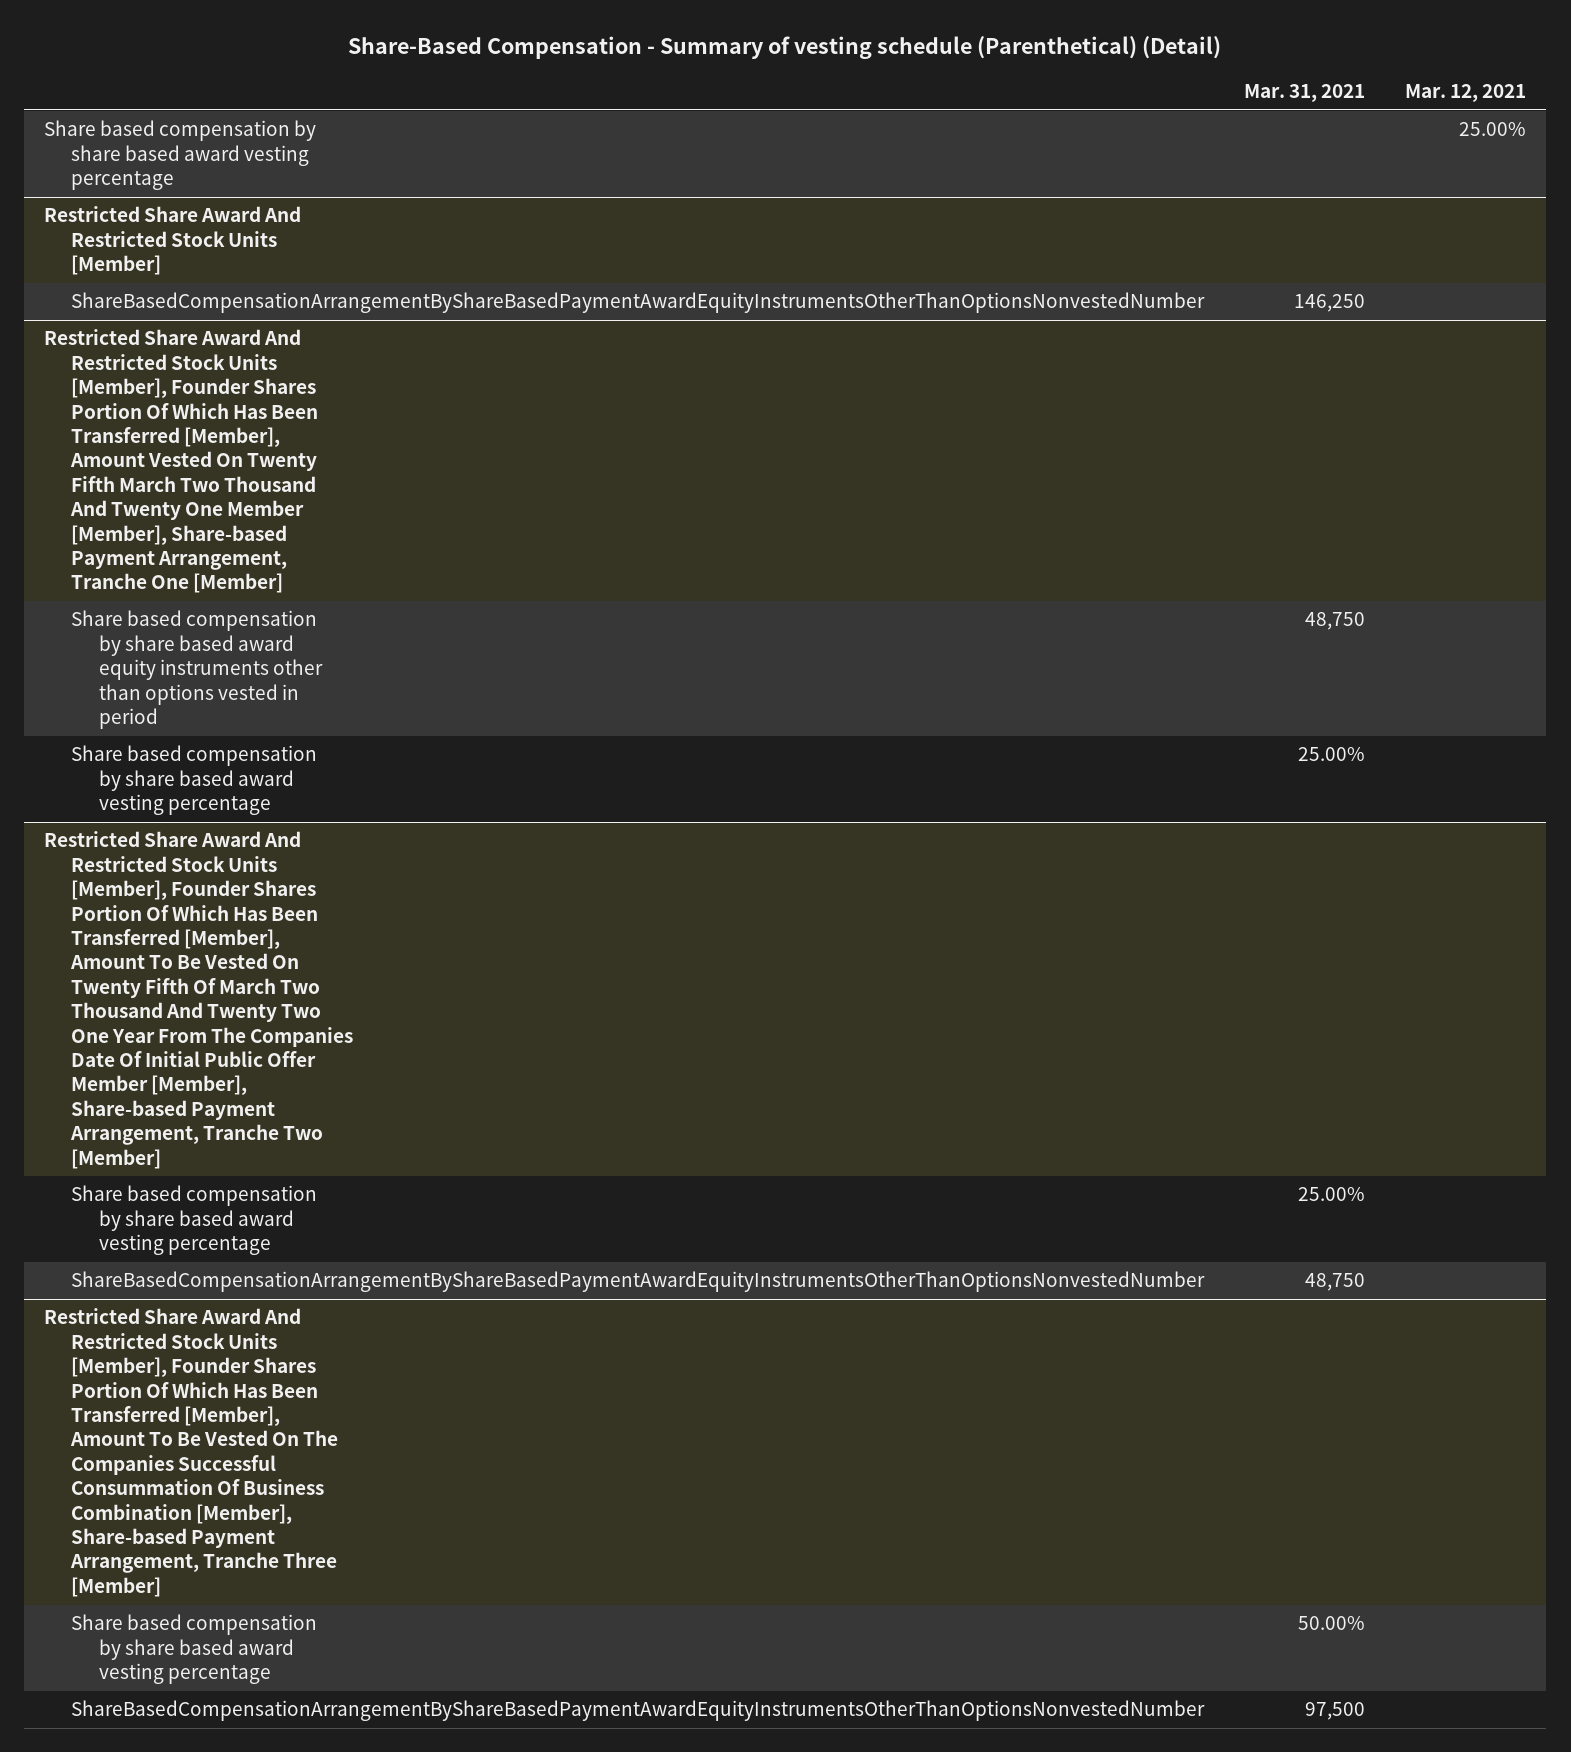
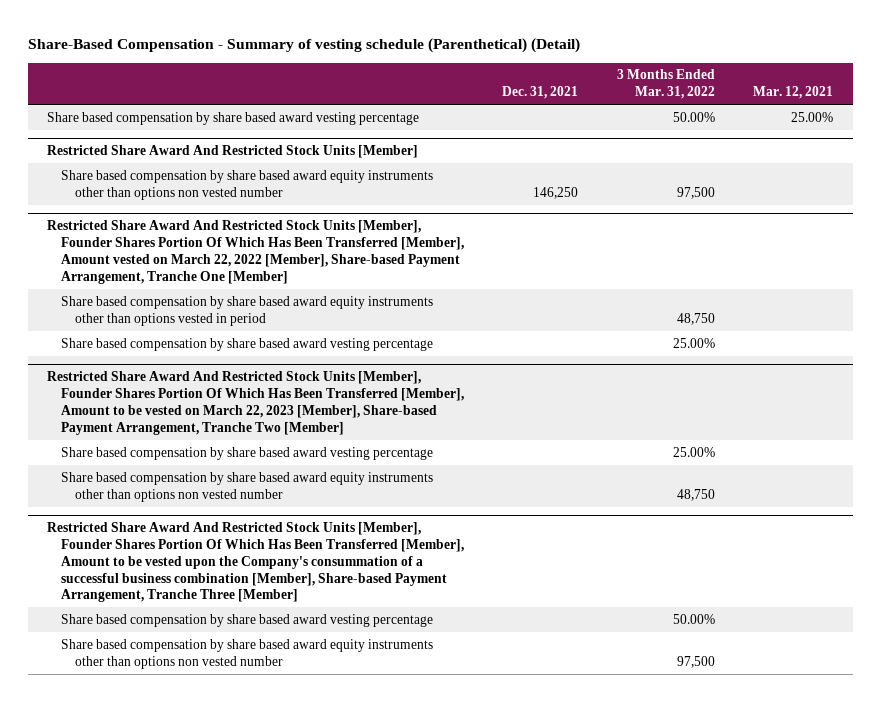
[1244,83,1366,102] Mar. 31, 2021 -> none
none -> [502,86,579,100] Dec. 31, 2021
none -> [616,69,715,100] 3 Months Ended Mar. 31, 2022
[71,292,1206,314] ShareBasedCompensationArrangementByShareBasedPaymentAwardEquityInstrumentsOtherThanOptionsNonvestedNumber -> [61,169,434,200] Share based compensation by share based award equity instruments other than options non vested number
[44,329,319,594] Restricted Share Award And Restricted Stock Units [Member], Founder Shares Portion Of Which Has Been Transferred [Member], Amount Vested On Twenty Fifth March Two Thousand And Twenty One Member [Member], Share-based Payment Arrangement, Tranche One [Member] -> [47,220,465,284] Restricted Share Award And Restricted Stock Units [Member], Founder Shares Portion Of Which Has Been Transferred [Member], Amount vested on March 22, 2022 [Member], Share-based Payment Arrangement, Tranche One [Member]
[44,831,354,1169] Restricted Share Award And Restricted Stock Units [Member], Founder Shares Portion Of Which Has Been Transferred [Member], Amount To Be Vested On Twenty Fifth Of March Two Thousand And Twenty Two One Year From The Companies Date Of Initial Public Offer Member [Member], Share-based Payment Arrangement, Tranche Two [Member] -> [47,371,465,435] Restricted Share Award And Restricted Stock Units [Member], Founder Shares Portion Of Which Has Been Transferred [Member], Amount to be vested on March 22, 2023 [Member], Share-based Payment Arrangement, Tranche Two [Member]
[71,1271,1206,1293] ShareBasedCompensationArrangementByShareBasedPaymentAwardEquityInstrumentsOtherThanOptionsNonvestedNumber -> [61,471,434,502] Share based compensation by share based award equity instruments other than options non vested number
[44,1308,339,1597] Restricted Share Award And Restricted Stock Units [Member], Founder Shares Portion Of Which Has Been Transferred [Member], Amount To Be Vested On The Companies Successful Consummation Of Business Combination [Member], Share-based Payment Arrangement, Tranche Three [Member] -> [47,522,465,603] Restricted Share Award And Restricted Stock Units [Member], Founder Shares Portion Of Which Has Been Transferred [Member], Amount to be vested upon the Company's consummation of a successful business combination [Member], Share-based Payment Arrangement, Tranche Three [Member]
[71,1700,1206,1722] ShareBasedCompensationArrangementByShareBasedPaymentAwardEquityInstrumentsOtherThanOptionsNonvestedNumber -> [61,638,434,669] Share based compensation by share based award equity instruments other than options non vested number

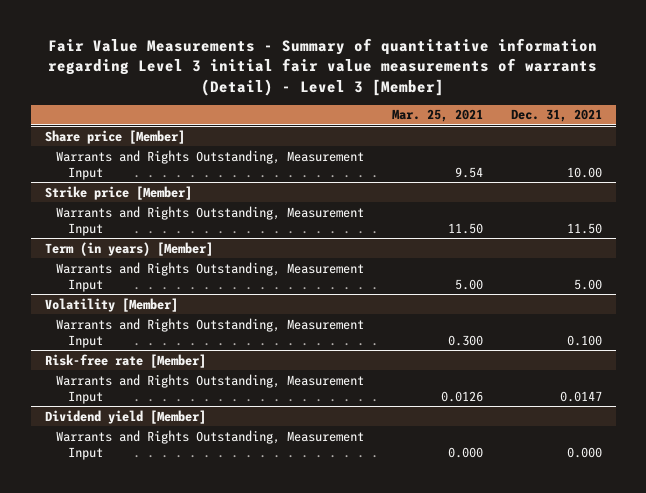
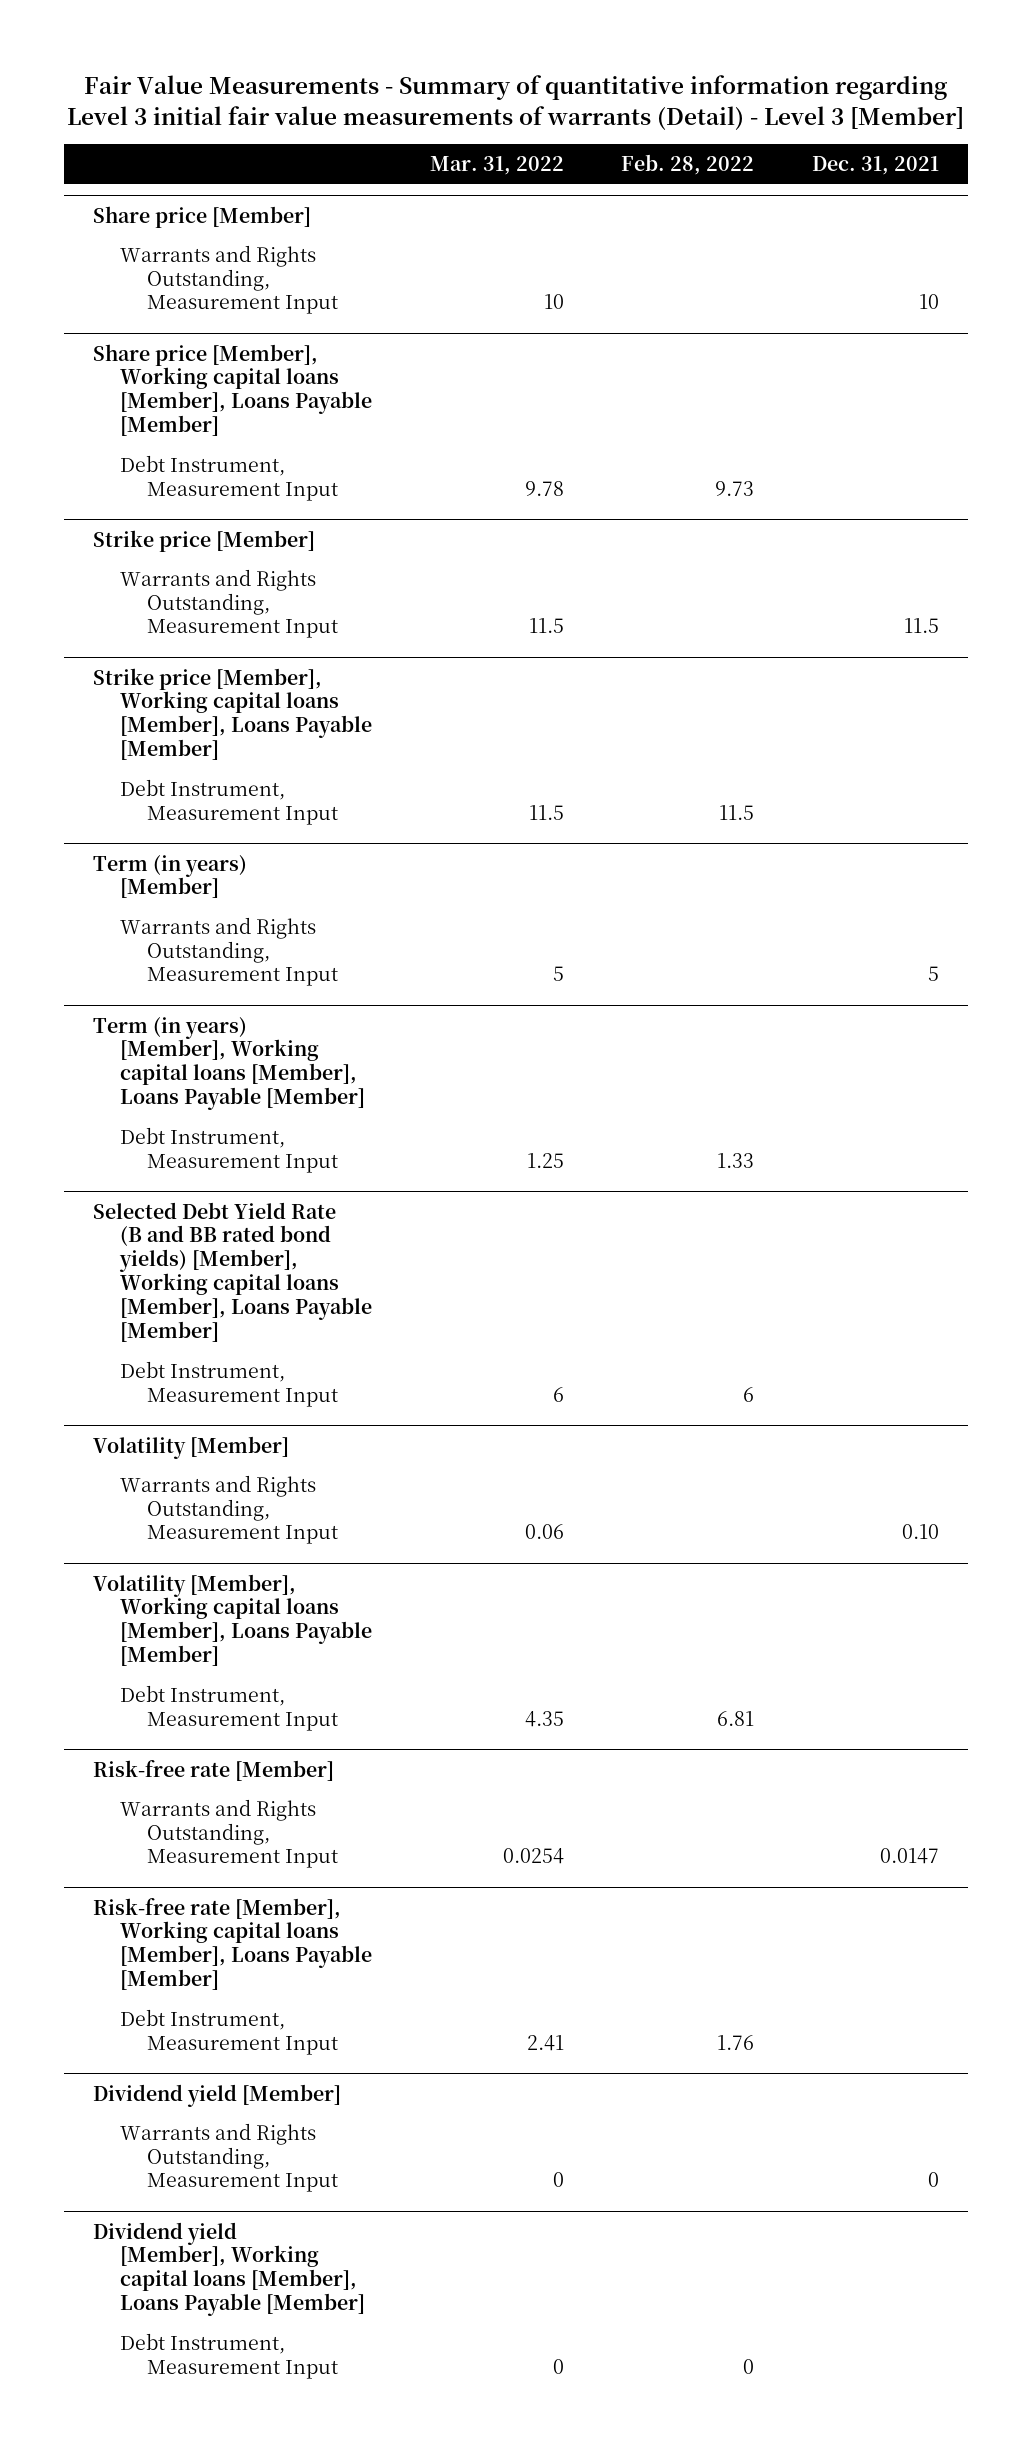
[392,109,484,123] Mar. 25, 2021 -> none
none -> [429,155,564,175] Mar. 31, 2022
none -> [621,153,755,175] Feb. 28, 2022
[566,166,602,178] 10.00 -> [919,294,940,310] 10
none -> [92,343,372,437] Share price [Member], Working capital loans [Member], Loans Payable [Member]
none -> [119,454,338,501] Debt Instrument, Measurement Input
[566,222,602,234] 11.50 -> [904,618,940,634] 11.5
none -> [92,667,372,761] Strike price [Member], Working capital loans [Member], Loans Payable [Member]
none -> [119,778,338,825] Debt Instrument, Measurement Input
[573,278,602,290] 5.00 -> [928,966,940,982] 5
none -> [92,1016,365,1111] Term (in years) [Member], Working capital loans [Member], Loans Payable [Member]
none -> [119,1126,338,1173] Debt Instrument, Measurement Input
none -> [92,1201,372,1343] Selected Debt Yield Rate (B and BB rated bond yields) [Member], Working capital loans [Member], Loans Payable [Member]
none -> [119,1360,338,1407] Debt Instrument, Measurement Input
[566,334,602,346] 0.100 -> [902,1524,940,1540] 0.10
none -> [92,1573,372,1667] Volatility [Member], Working capital loans [Member], Loans Payable [Member]
none -> [119,1684,338,1731] Debt Instrument, Measurement Input
none -> [92,1897,372,1991] Risk-free rate [Member], Working capital loans [Member], Loans Payable [Member]
none -> [119,2008,338,2055] Debt Instrument, Measurement Input
[566,446,602,458] 0.000 -> [928,2172,940,2188] 0
none -> [92,2221,365,2317] Dividend yield [Member], Working capital loans [Member], Loans Payable [Member]
none -> [119,2332,338,2379] Debt Instrument, Measurement Input

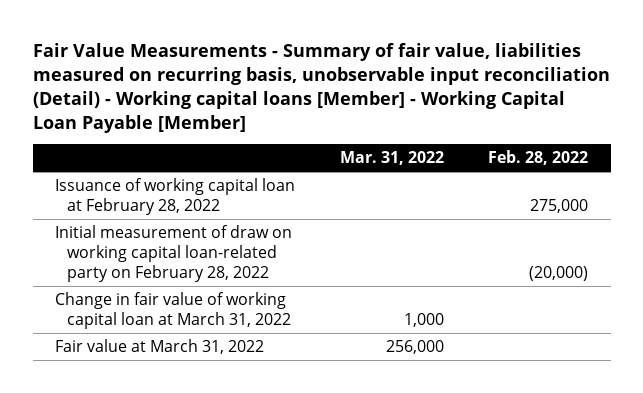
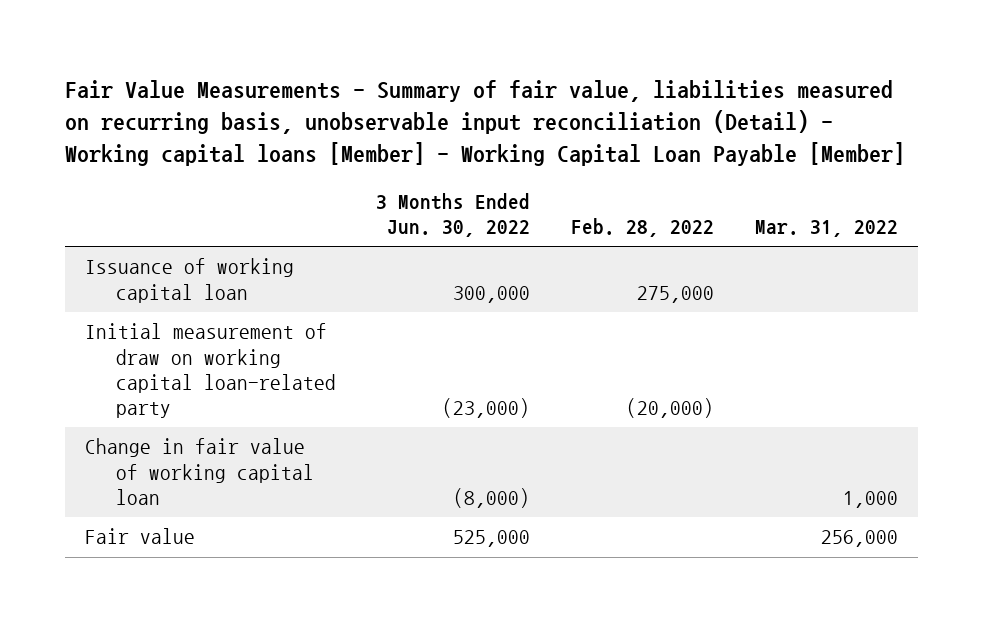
none -> [376,193,531,238] 3 Months Ended Jun. 30, 2022
[55,178,296,215] Issuance of working capital loan at February 28, 2022 -> [85,258,295,303] Issuance of working capital loan
[55,225,293,282] Initial measurement of draw on working capital loan-related party on February 28, 2022 -> [85,323,336,418] Initial measurement of draw on working capital loan-related party
[55,292,292,329] Change in fair value of working capital loan at March 31, 2022 -> [85,438,314,505] Change in fair value of working capital loan
[55,339,265,355] Fair value at March 31, 2022 -> [85,528,196,545] Fair value

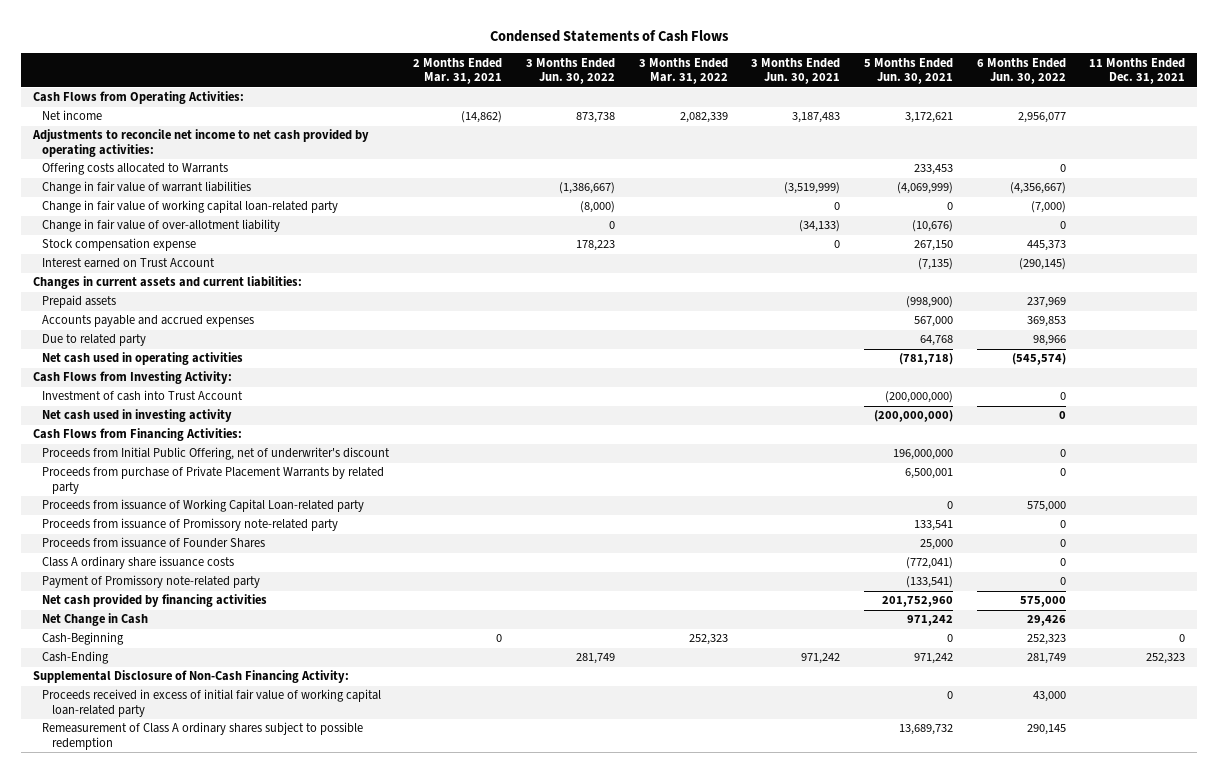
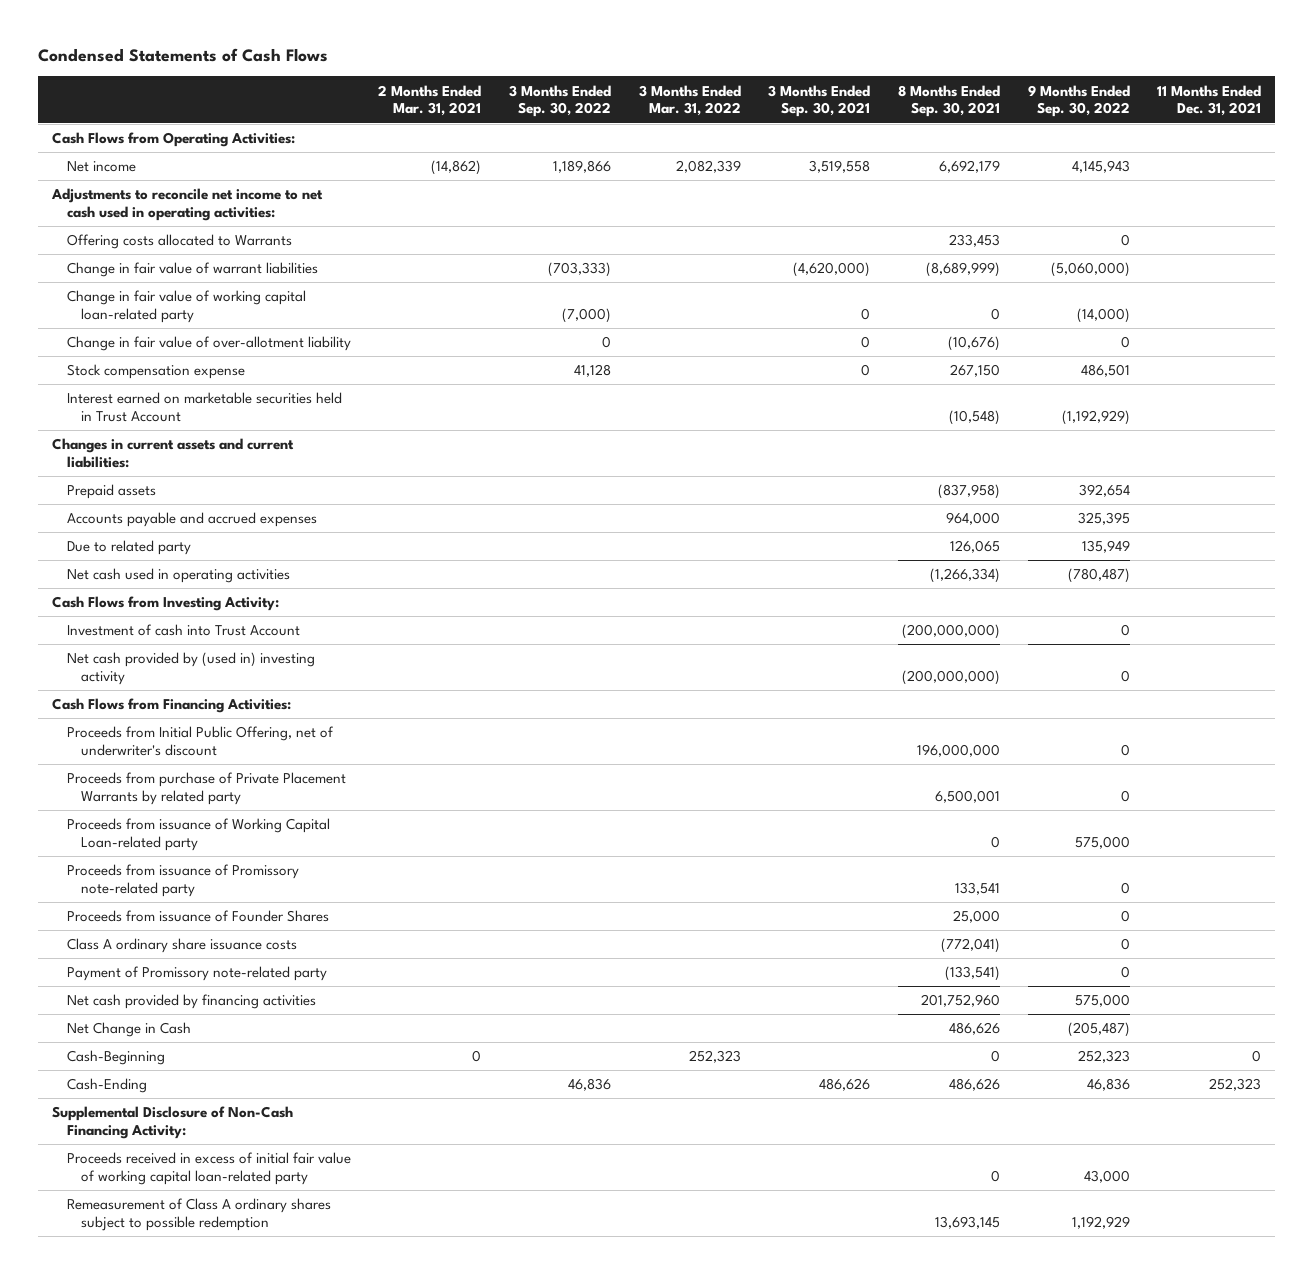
[525,57,615,85] 3 Months Ended Jun. 30, 2022 -> none
[751,57,841,85] 3 Months Ended Jun. 30, 2021 -> none
[863,57,953,85] 5 Months Ended Jun. 30, 2021 -> none
[976,57,1066,85] 6 Months Ended Jun. 30, 2022 -> none
none -> [508,84,611,118] 3 Months Ended Sep. 30, 2022
none -> [768,84,871,118] 3 Months Ended Sep. 30, 2021
none -> [897,84,1000,118] 8 Months Ended Sep. 30, 2021
none -> [1027,84,1130,118] 9 Months Ended Sep. 30, 2022
[32,129,370,158] Adjustments to reconcile net income to net cash provided by operating activities: -> [50,188,323,222] Adjustments to reconcile net income to net cash used in operating activities:
[42,258,216,269] Interest earned on Trust Account -> [66,392,342,423] Interest earned on marketable securities held in Trust Account
[42,409,233,423] Net cash used in investing activity -> [66,652,315,686] Net cash provided by (used in) investing activity

